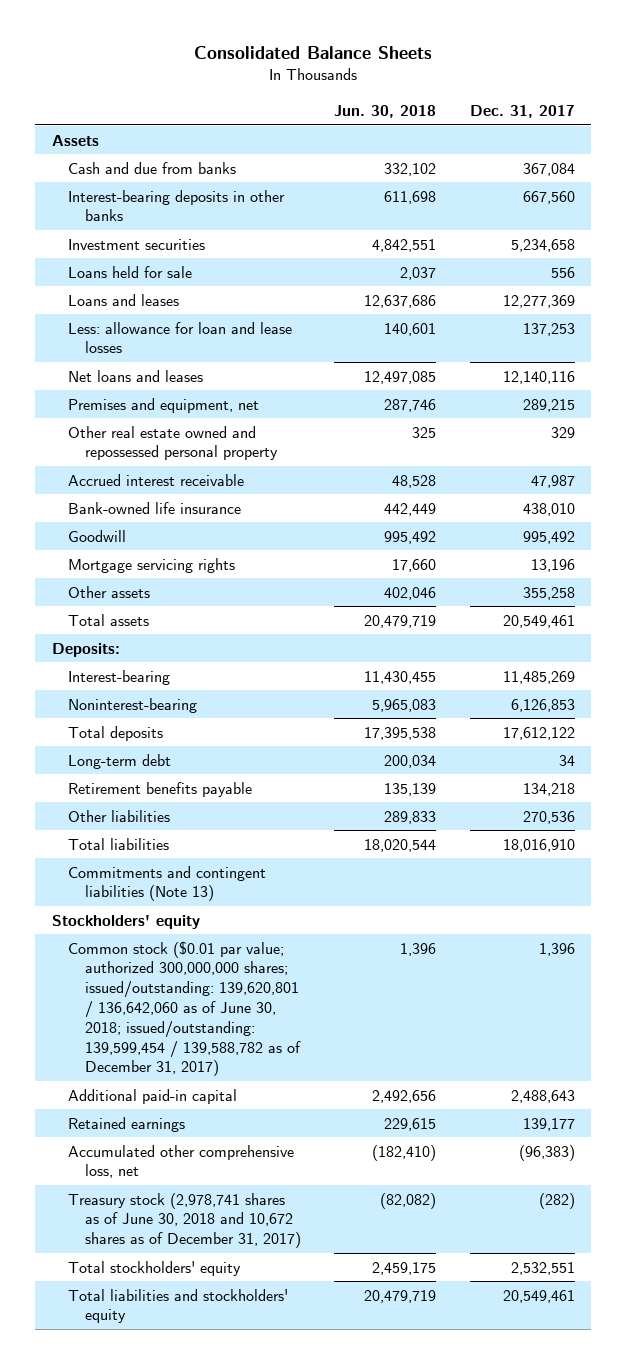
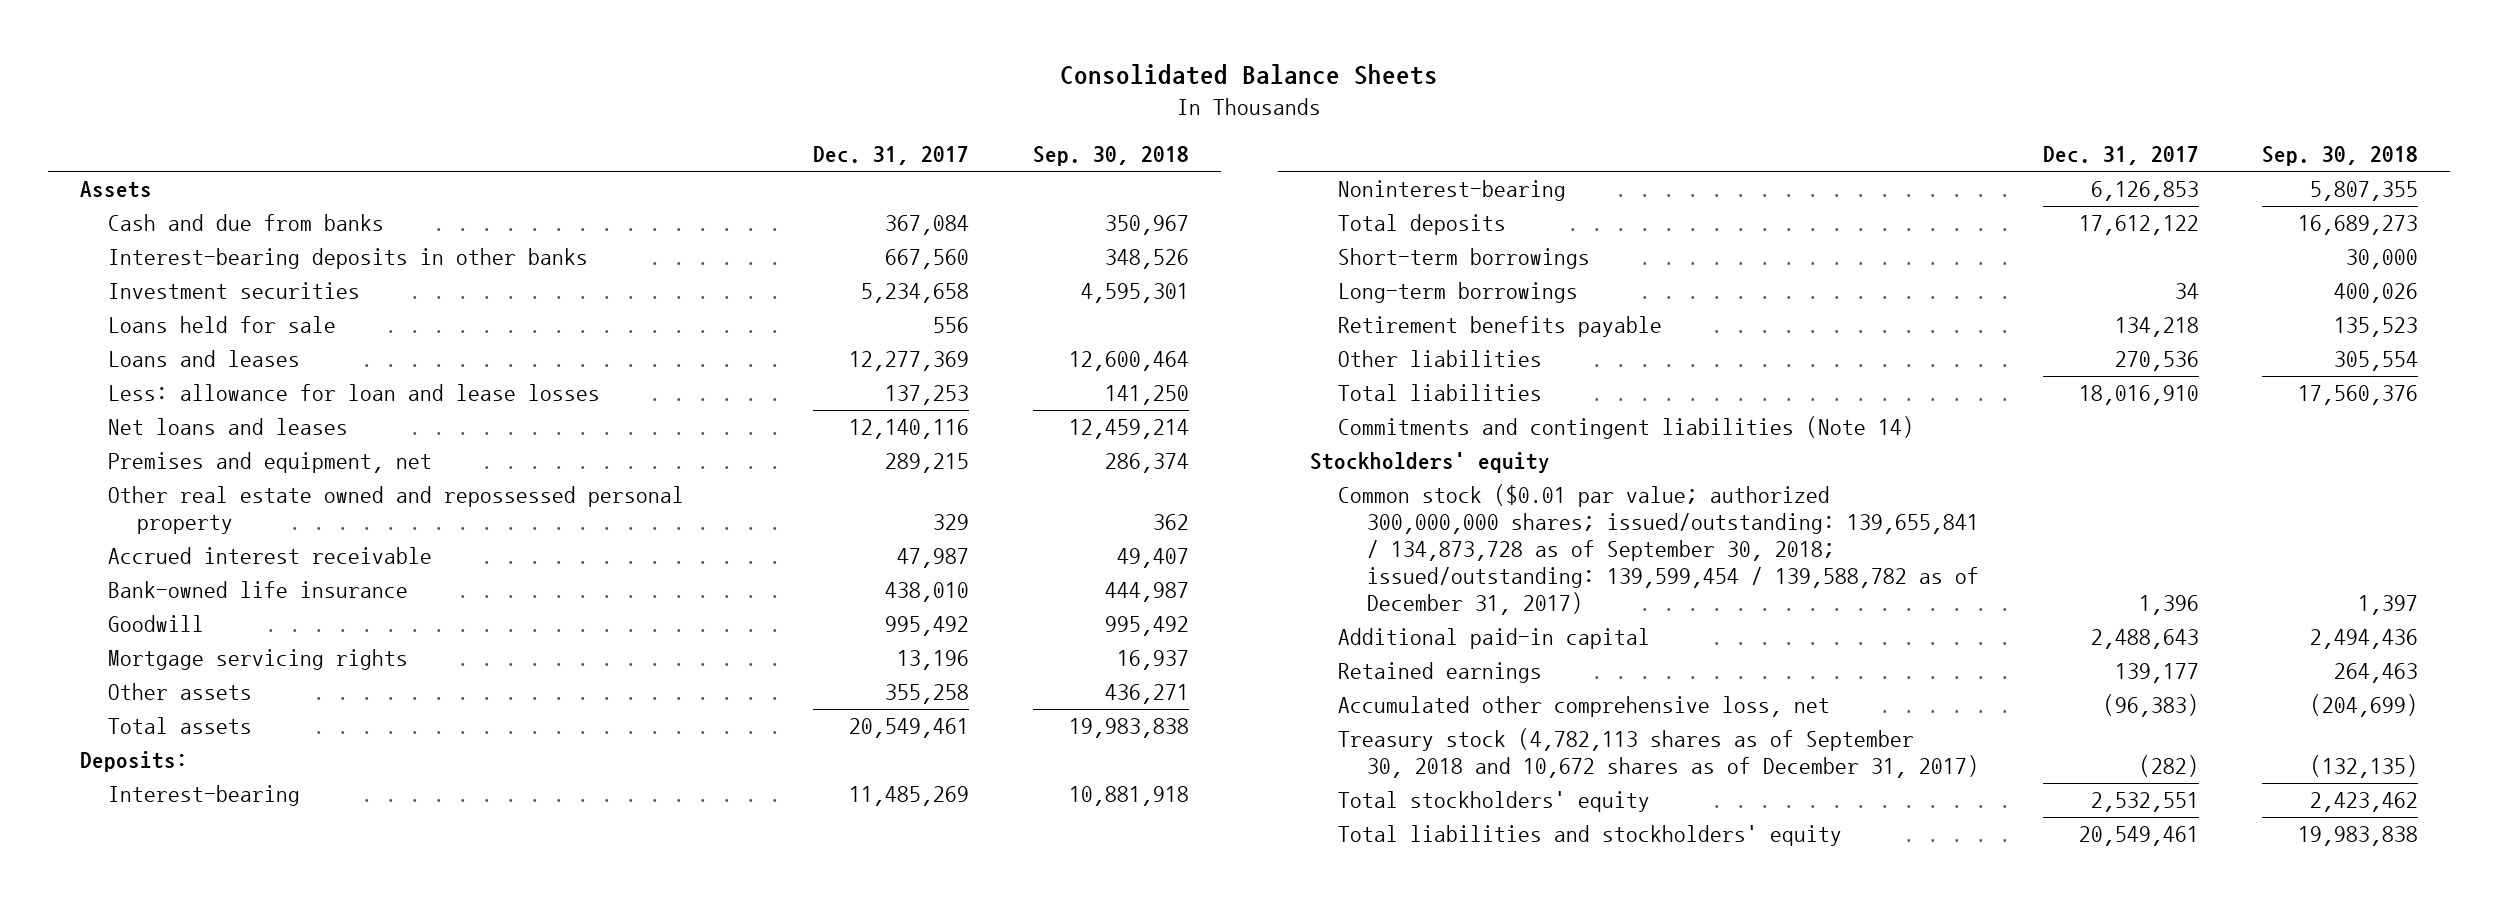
[334,104,437,118] Jun. 30, 2018 -> none
none -> [1032,146,1189,167] Sep. 30, 2018
none -> [1338,248,1591,270] Short-term borrowings
[68,753,172,769] Long-term debt -> [1338,282,1579,304] Long-term borrowings
[68,865,267,902] Commitments and contingent liabilities (Note 13) -> [1338,416,1915,440] Commitments and contingent liabilities (Note 14)
[68,940,301,1077] Common stock ($0.01 par value; authorized 300,000,000 shares; issued/outstanding: 139,620,801 / 136,642,060 as of June 30, 2018; issued/outstanding: 139,599,454 / 139,588,782 as of December 31, 2017) -> [1338,484,1979,616] Common stock ($0.01 par value; authorized 300,000,000 shares; issued/outstanding: 139,655,841 / 134,873,728 as of September 30, 2018; issued/outstanding: 139,599,454 / 139,588,782 as of December 31, 2017)
[68,1192,301,1249] Treasury stock (2,978,741 shares as of June 30, 2018 and 10,672 shares as of December 31, 2017) -> [1338,728,1979,779] Treasury stock (4,782,113 shares as of September 30, 2018 and 10,672 shares as of December 31, 2017)

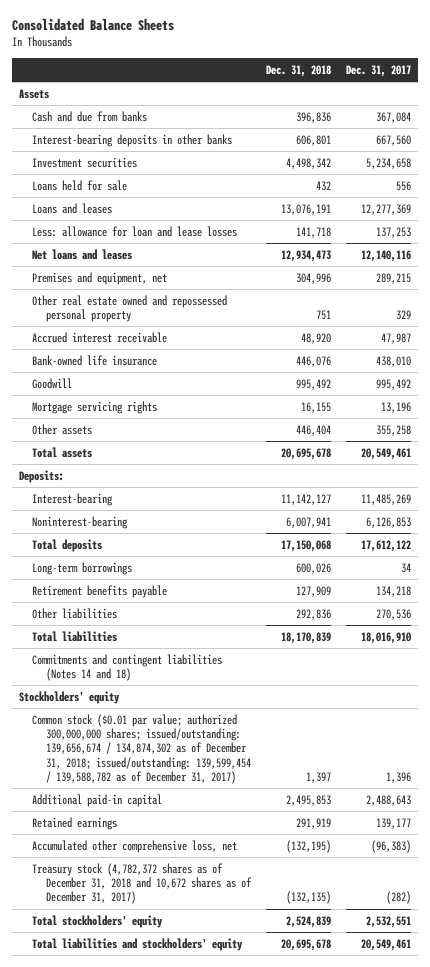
[1032,146,1189,167] Sep. 30, 2018 -> none
none -> [265,65,331,78] Dec. 31, 2018
[1338,248,1591,270] Short-term borrowings -> none
[1338,416,1915,440] Commitments and contingent liabilities (Note 14) -> [32,653,223,682] Commitments and contingent liabilities (Notes 14 and 18)
[1338,484,1979,616] Common stock ($0.01 par value; authorized 300,000,000 shares; issued/outstanding: 139,655,841 / 134,873,728 as of September 30, 2018; issued/outstanding: 139,599,454 / 139,588,782 as of December 31, 2017) -> [32,713,251,785] Common stock ($0.01 par value; authorized 300,000,000 shares; issued/outstanding: 139,656,674 / 134,874,302 as of December 31, 2018; issued/outstanding: 139,599,454 / 139,588,782 as of December 31, 2017)
[1338,728,1979,779] Treasury stock (4,782,113 shares as of September 30, 2018 and 10,672 shares as of December 31, 2017) -> [32,862,252,905] Treasury stock (4,782,372 shares as of December 31, 2018 and 10,672 shares as of December 31, 2017)

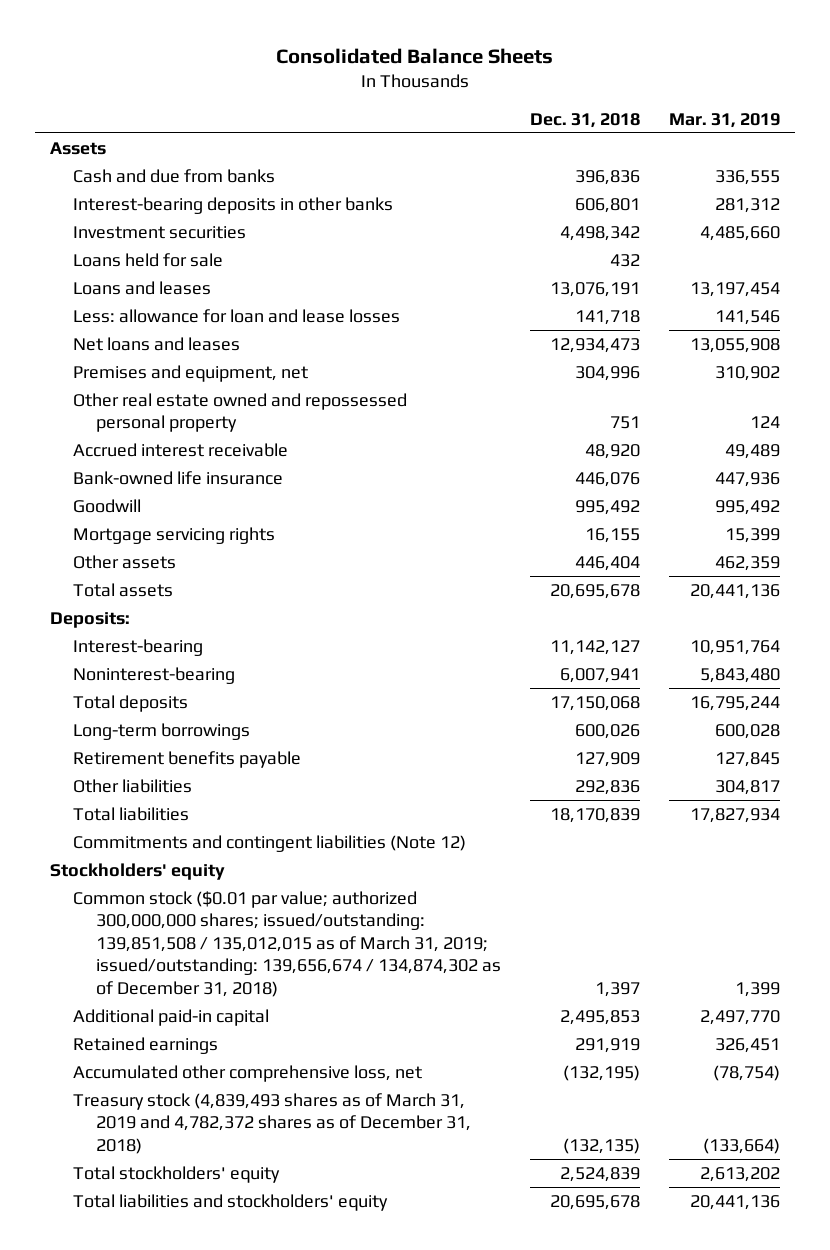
[345,65,411,78] Dec. 31, 2017 -> none
none -> [669,112,781,128] Mar. 31, 2019
[32,653,223,682] Commitments and contingent liabilities (Notes 14 and 18) -> [72,834,466,852] Commitments and contingent liabilities (Note 12)
[32,713,251,785] Common stock ($0.01 par value; authorized 300,000,000 shares; issued/outstanding: 139,656,674 / 134,874,302 as of December 31, 2018; issued/outstanding: 139,599,454 / 139,588,782 as of December 31, 2017) -> [72,890,502,997] Common stock ($0.01 par value; authorized 300,000,000 shares; issued/outstanding: 139,851,508 / 135,012,015 as of March 31, 2019; issued/outstanding: 139,656,674 / 134,874,302 as of December 31, 2018)
[32,862,252,905] Treasury stock (4,782,372 shares as of December 31, 2018 and 10,672 shares as of December 31, 2017) -> [72,1092,472,1154] Treasury stock (4,839,493 shares as of March 31, 2019 and 4,782,372 shares as of December 31, 2018)

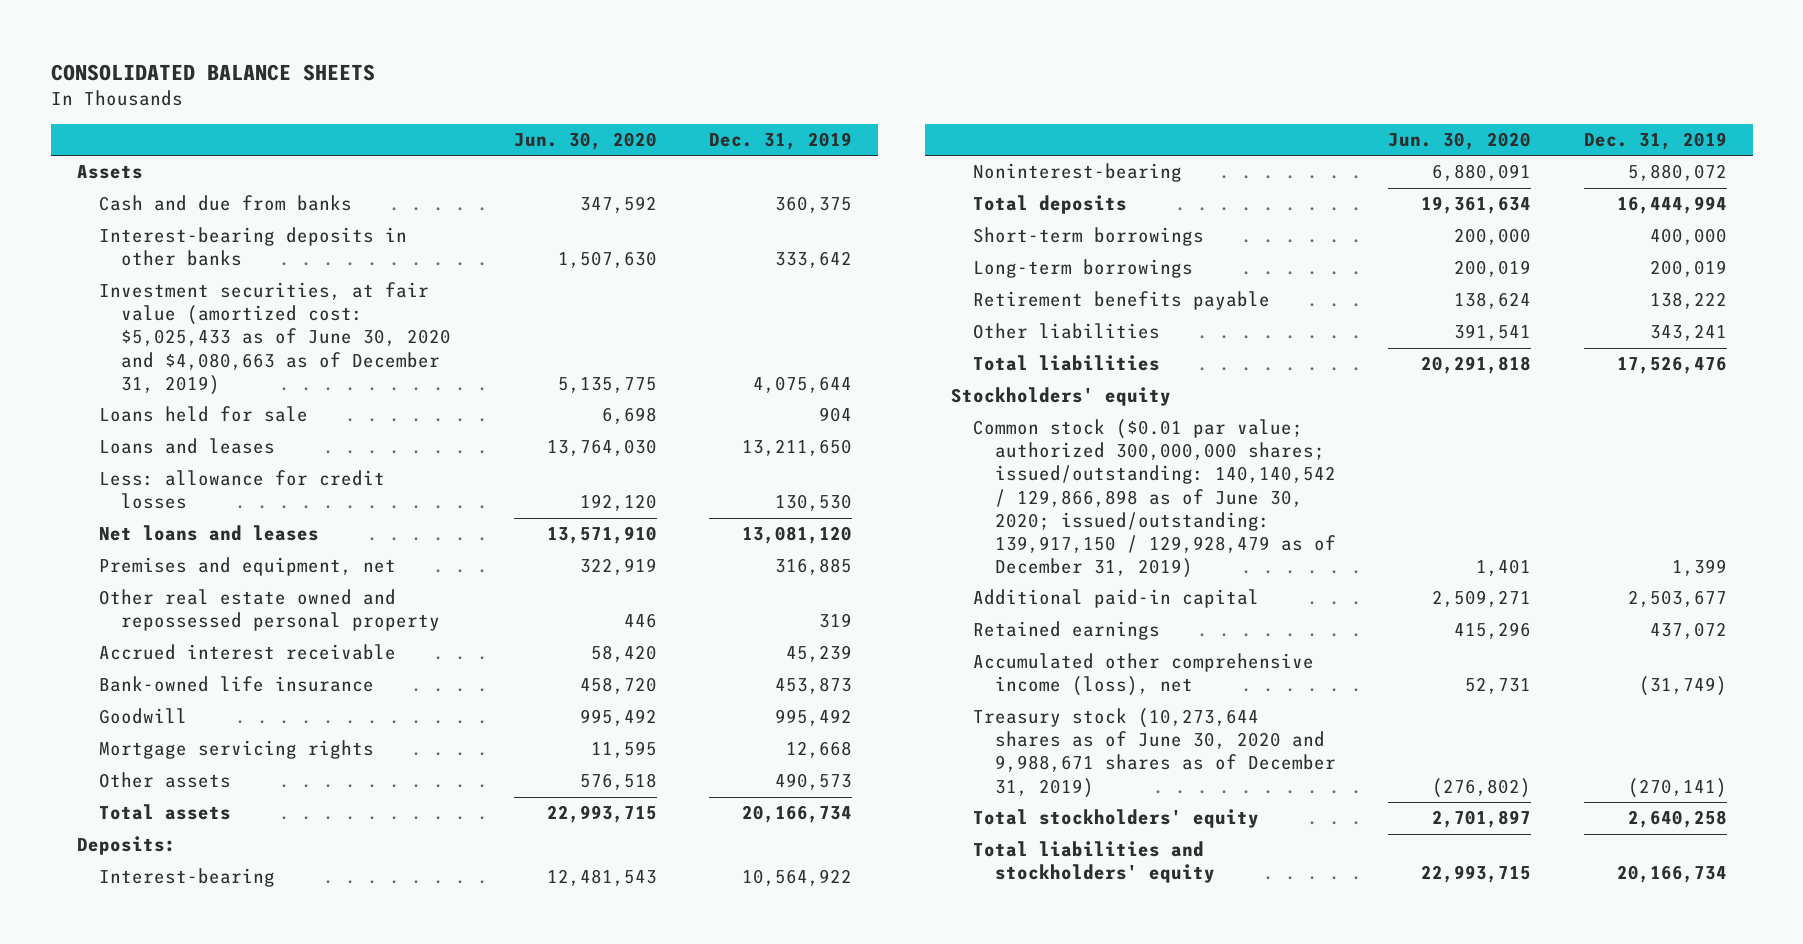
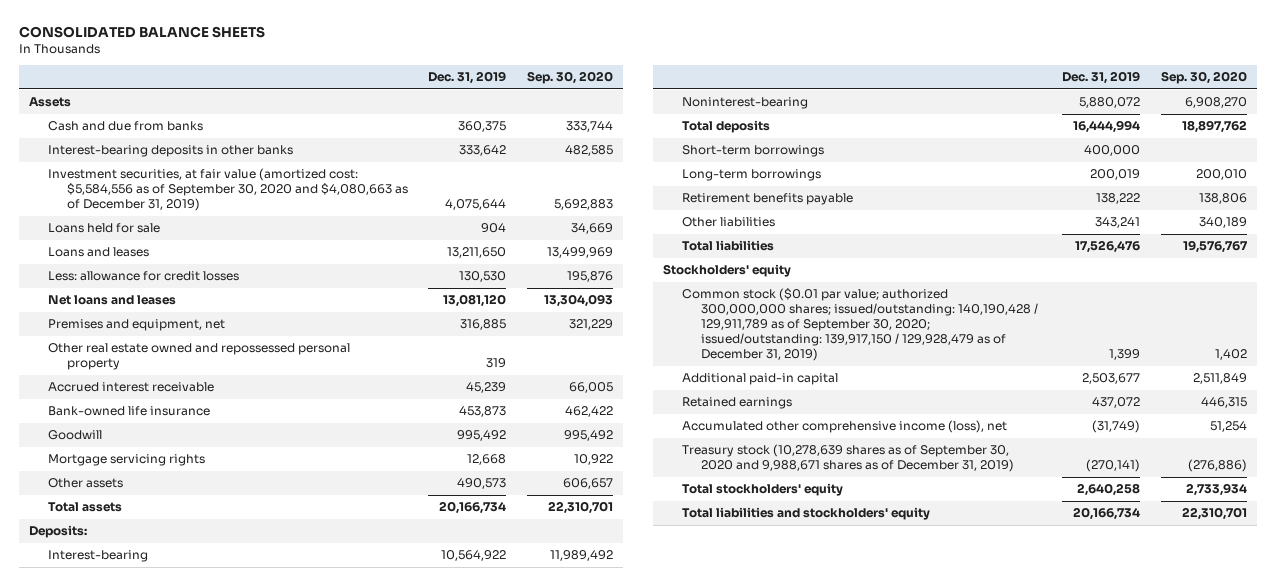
[514,131,658,150] Jun. 30, 2020 -> none
none -> [526,71,613,85] Sep. 30, 2020
[99,282,452,395] Investment securities, at fair value (amortized cost: $5,025,433 as of June 30, 2020 and $4,080,663 as of December 31, 2019) -> [47,168,408,212] Investment securities, at fair value (amortized cost: $5,584,556 as of September 30, 2020 and $4,080,663 as of December 31, 2019)
[973,419,1337,578] Common stock ($0.01 par value; authorized 300,000,000 shares; issued/outstanding: 140,140,542 / 129,866,898 as of June 30, 2020; issued/outstanding: 139,917,150 / 129,928,479 as of December 31, 2019) -> [681,288,1038,362] Common stock ($0.01 par value; authorized 300,000,000 shares; issued/outstanding: 140,190,428 / 129,911,789 as of September 30, 2020; issued/outstanding: 139,917,150 / 129,928,479 as of December 31, 2019)
[973,708,1337,798] Treasury stock (10,273,644 shares as of June 30, 2020 and 9,988,671 shares as of December 31, 2019) -> [681,444,1014,473] Treasury stock (10,278,639 shares as of September 30, 2020 and 9,988,671 shares as of December 31, 2019)

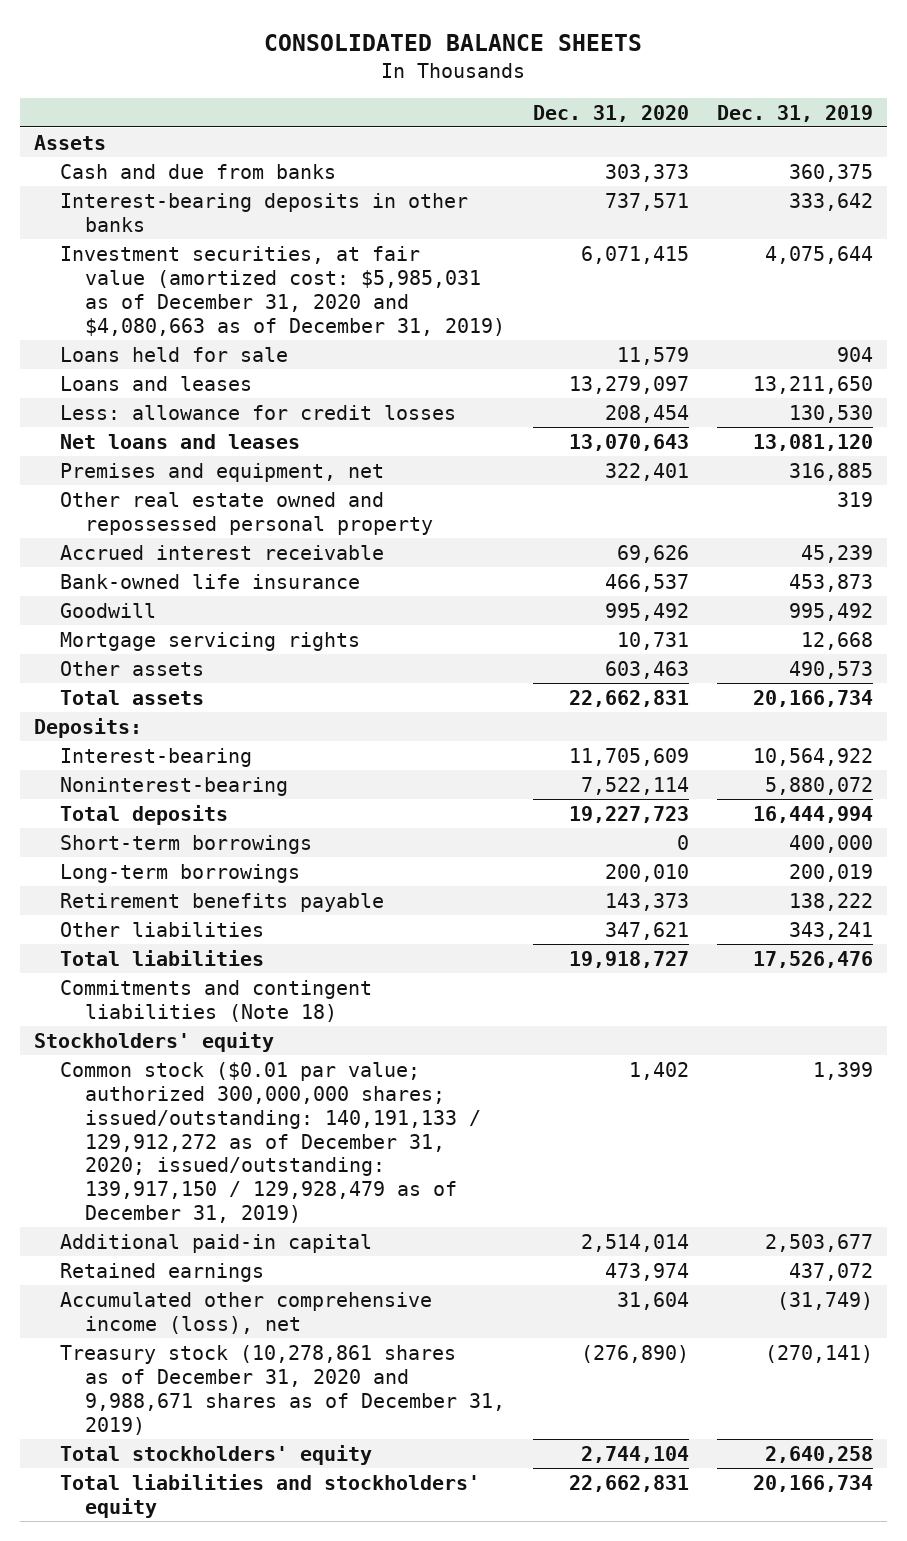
[526,71,613,85] Sep. 30, 2020 -> none
none -> [533,104,690,122] Dec. 31, 2020
[47,168,408,212] Investment securities, at fair value (amortized cost: $5,584,556 as of September 30, 2020 and $4,080,663 as of December 31, 2019) -> [59,245,506,336] Investment securities, at fair value (amortized cost: $5,985,031 as of December 31, 2020 and $4,080,663 as of December 31, 2019)
none -> [59,979,372,1022] Commitments and contingent liabilities (Note 18)
[681,288,1038,362] Common stock ($0.01 par value; authorized 300,000,000 shares; issued/outstanding: 140,190,428 / 129,911,789 as of September 30, 2020; issued/outstanding: 139,917,150 / 129,928,479 as of December 31, 2019) -> [59,1061,482,1224] Common stock ($0.01 par value; authorized 300,000,000 shares; issued/outstanding: 140,191,133 / 129,912,272 as of December 31, 2020; issued/outstanding: 139,917,150 / 129,928,479 as of December 31, 2019)
[681,444,1014,473] Treasury stock (10,278,639 shares as of September 30, 2020 and 9,988,671 shares as of December 31, 2019) -> [59,1344,506,1435] Treasury stock (10,278,861 shares as of December 31, 2020 and 9,988,671 shares as of December 31, 2019)

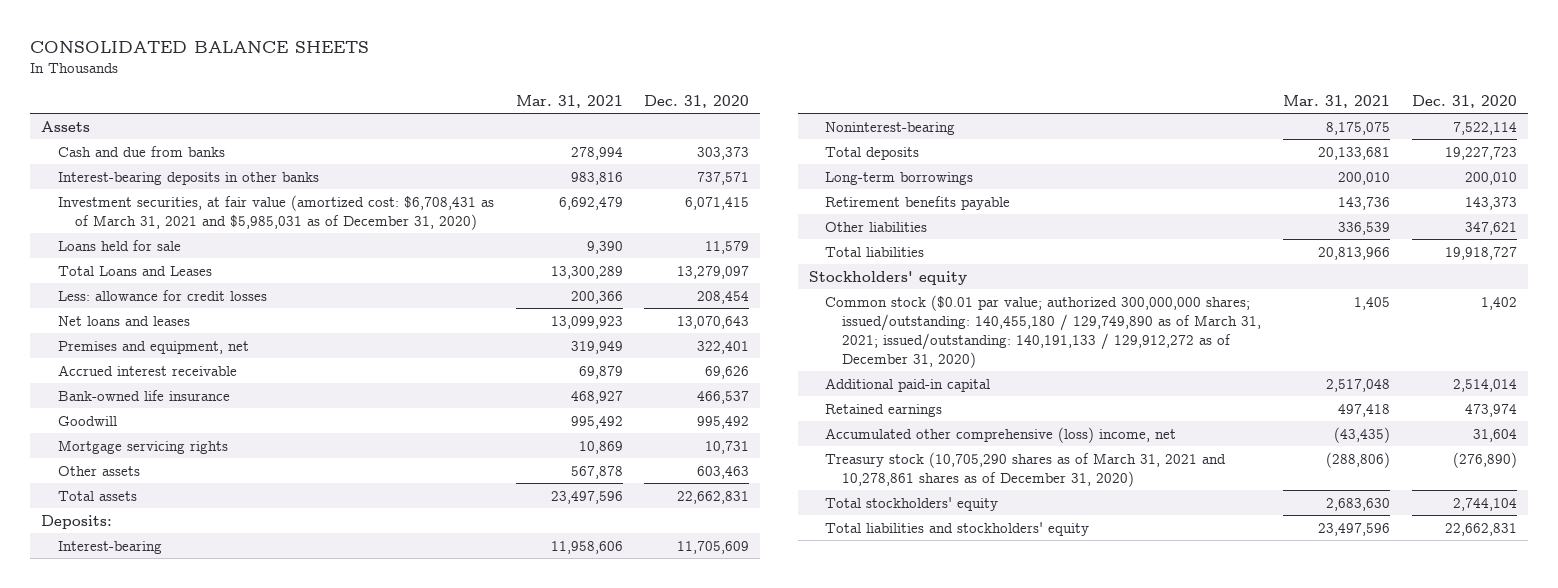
[717,104,874,122] Dec. 31, 2019 -> none
none -> [515,95,623,109] Mar. 31, 2021
[59,245,506,336] Investment securities, at fair value (amortized cost: $5,985,031 as of December 31, 2020 and $4,080,663 as of December 31, 2019) -> [57,194,494,230] Investment securities, at fair value (amortized cost: $6,708,431 as of March 31, 2021 and $5,985,031 as of December 31, 2020)
[59,375,252,391] Loans and leases -> [57,265,212,276] Total Loans and Leases
[59,491,434,535] Other real estate owned and repossessed personal property -> none
[59,834,312,854] Short-term borrowings -> none
[59,979,372,1022] Commitments and contingent liabilities (Note 18) -> none
[59,1061,482,1224] Common stock ($0.01 par value; authorized 300,000,000 shares; issued/outstanding: 140,191,133 / 129,912,272 as of December 31, 2020; issued/outstanding: 139,917,150 / 129,928,479 as of December 31, 2019) -> [825,294,1262,368] Common stock ($0.01 par value; authorized 300,000,000 shares; issued/outstanding: 140,455,180 / 129,749,890 as of March 31, 2021; issued/outstanding: 140,191,133 / 129,912,272 as of December 31, 2020)
[59,1291,432,1334] Accumulated other comprehensive income (loss), net -> [825,426,1177,443] Accumulated other comprehensive (loss) income, net
[59,1344,506,1435] Treasury stock (10,278,861 shares as of December 31, 2020 and 9,988,671 shares as of December 31, 2019) -> [825,451,1227,487] Treasury stock (10,705,290 shares as of March 31, 2021 and 10,278,861 shares as of December 31, 2020)

